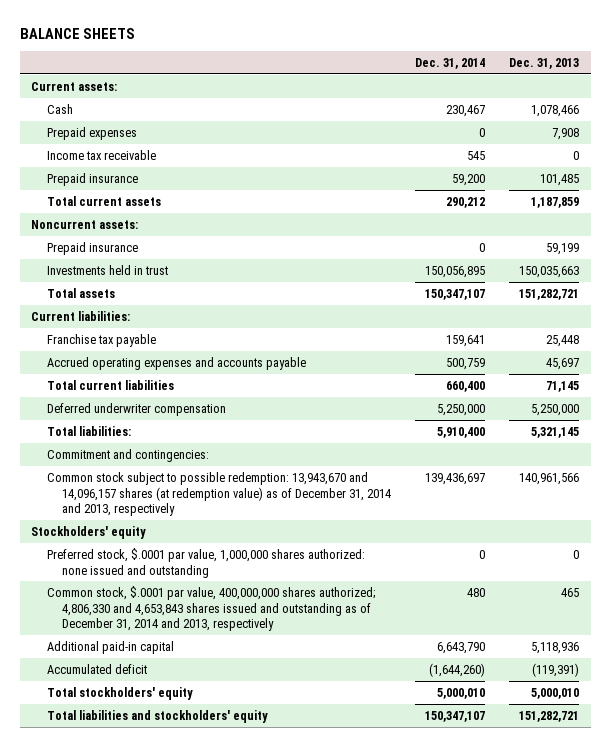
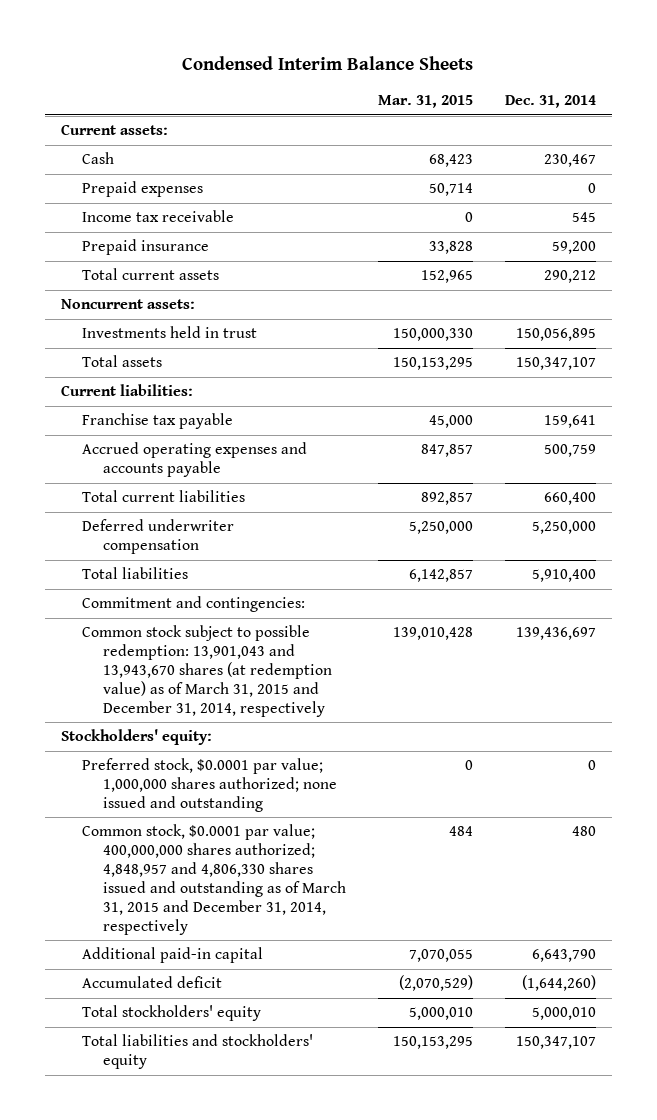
[19,27,135,39] BALANCE SHEETS -> [182,55,474,70] Condensed Interim Balance Sheets
[509,58,580,70] Dec. 31, 2013 -> none
none -> [377,95,473,109] Mar. 31, 2015
[46,241,138,255] Prepaid insurance -> none
[46,425,131,436] Total liabilities: -> [81,567,188,580] Total liabilities
[46,471,392,517] Common stock subject to possible redemption: 13,943,670 and 14,096,157 shares (at redemption value) as of December 31, 2014 and 2013, respectively -> [81,625,333,717] Common stock subject to possible redemption: 13,901,043 and 13,943,670 shares (at redemption value) as of March 31, 2015 and December 31, 2014, respectively
[31,525,147,539] Stockholders' equity -> [60,729,212,746] Stockholders' equity:
[46,547,365,578] Preferred stock, $.0001 par value, 1,000,000 shares authorized: none issued and outstanding -> [81,758,338,813] Preferred stock, $0.0001 par value; 1,000,000 shares authorized; none issued and outstanding
[46,585,375,632] Common stock, $.0001 par value, 400,000,000 shares authorized; 4,806,330 and 4,653,843 shares issued and outstanding as of December 31, 2014 and 2013, respectively -> [81,824,347,935] Common stock, $0.0001 par value; 400,000,000 shares authorized; 4,848,957 and 4,806,330 shares issued and outstanding as of March 31, 2015 and December 31, 2014, respectively

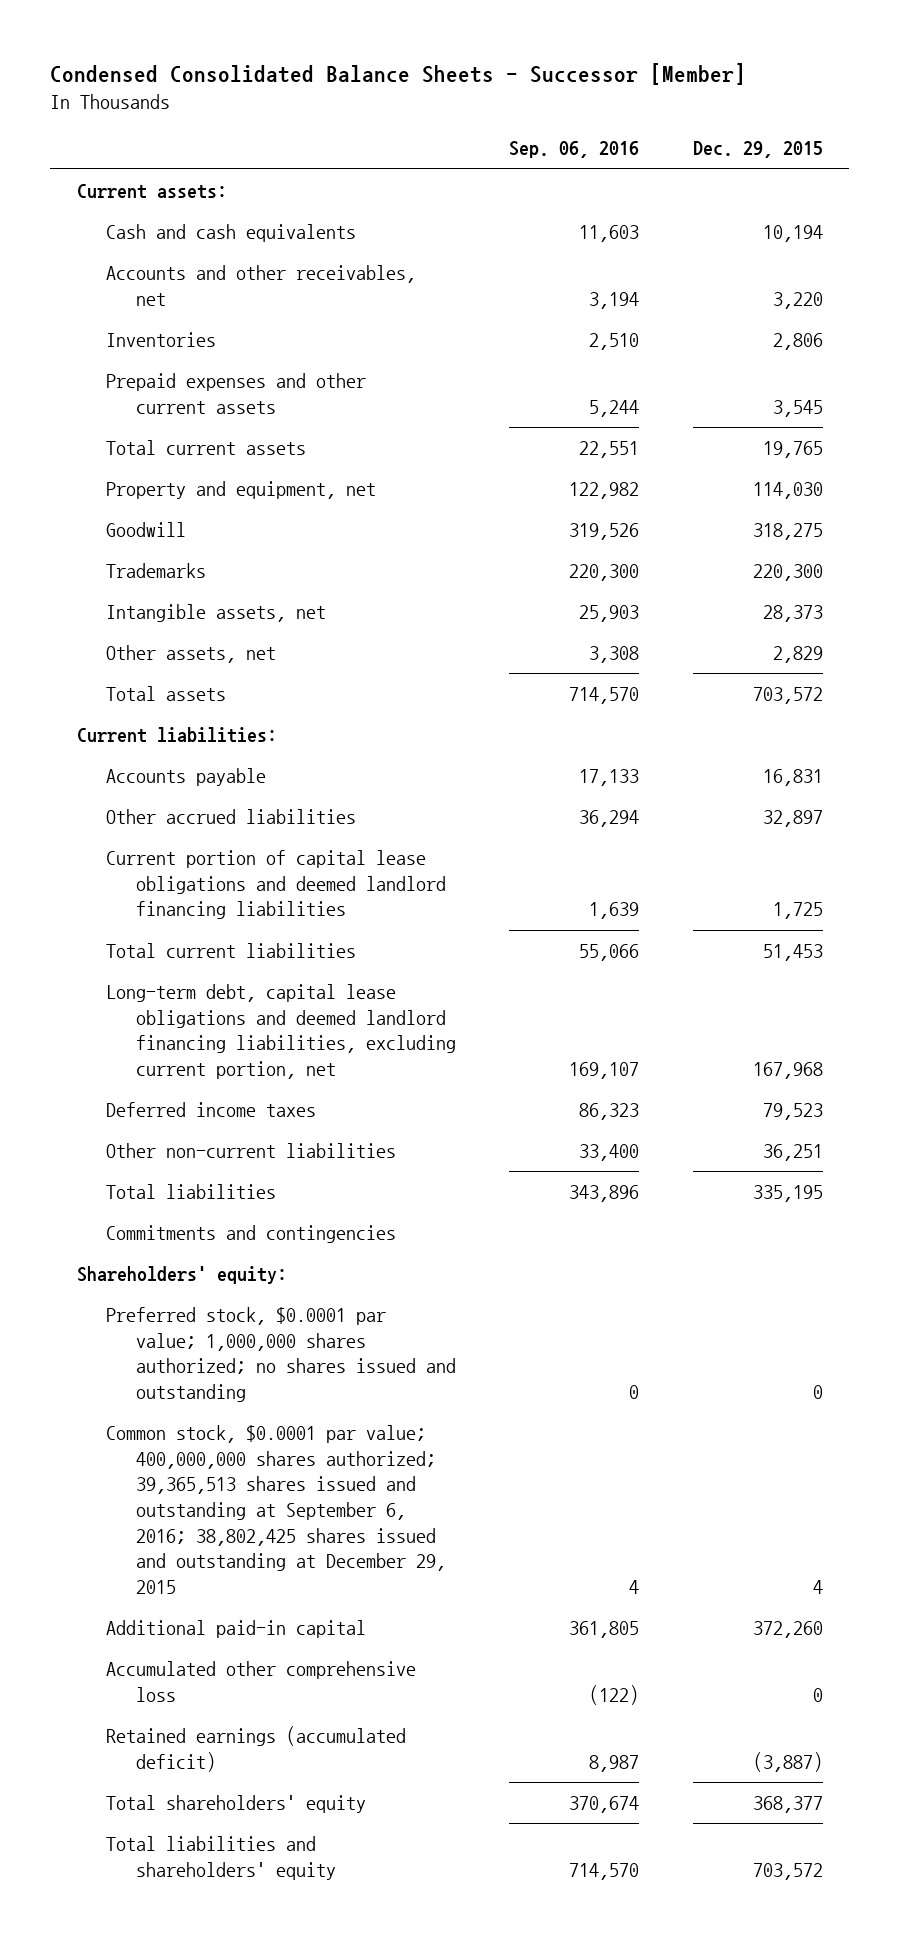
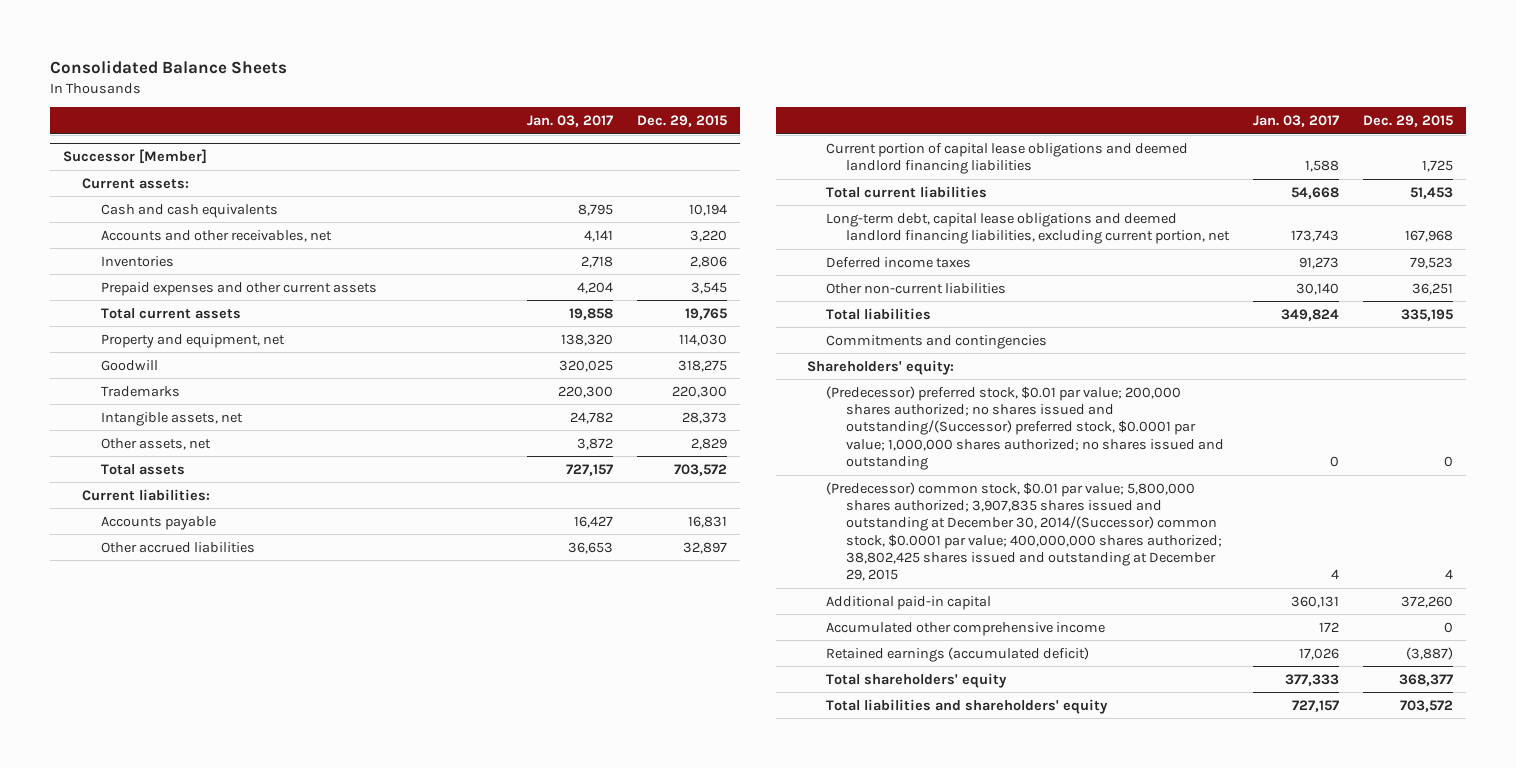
[49,62,746,85] Condensed Consolidated Balance Sheets - Successor [Member] -> [50,59,288,74] Consolidated Balance Sheets
[509,141,640,159] Sep. 06, 2016 -> none
none -> [527,115,614,128] Jan. 03, 2017
none -> [62,149,207,165] Successor [Member]
[106,1307,457,1402] Preferred stock, $0.0001 par value; 1,000,000 shares authorized; no shares issued and outstanding -> [826,385,1224,470] (Predecessor) preferred stock, $0.01 par value; 200,000 shares authorized; no shares issued and outstanding/(Successor) preferred stock, $0.0001 par value; 1,000,000 shares authorized; no shares issued and outstanding
[106,1425,447,1594] Common stock, $0.0001 par value; 400,000,000 shares authorized; 39,365,513 shares issued and outstanding at September 6, 2016; 38,802,425 shares issued and outstanding at December 29, 2015 -> [826,481,1222,582] (Predecessor) common stock, $0.01 par value; 5,800,000 shares authorized; 3,907,835 shares issued and outstanding at December 30, 2014/(Successor) common stock, $0.0001 par value; 400,000,000 shares authorized; 38,802,425 shares issued and outstanding at December 29, 2015
[106,1661,417,1702] Accumulated other comprehensive loss -> [826,621,1106,636] Accumulated other comprehensive income

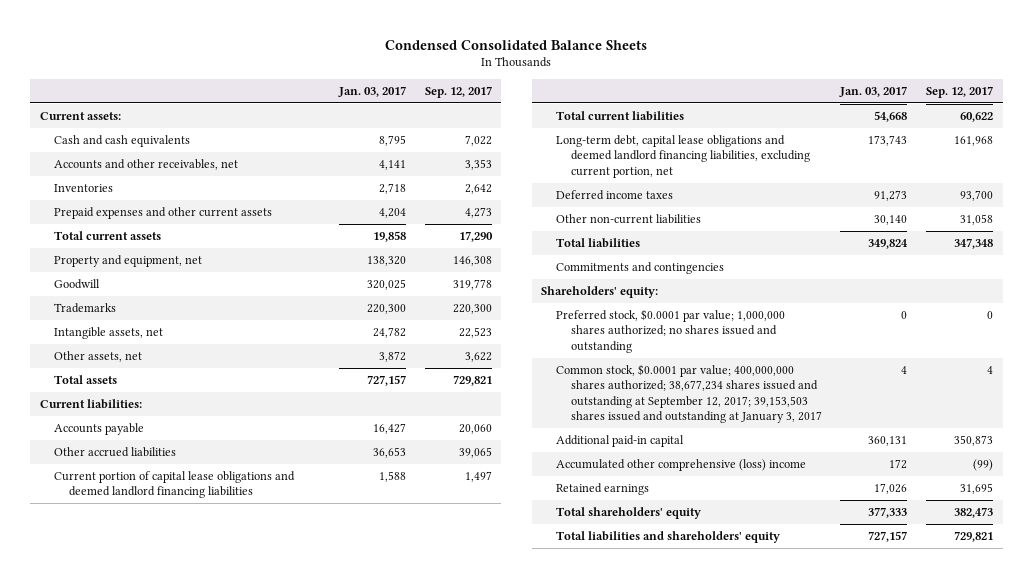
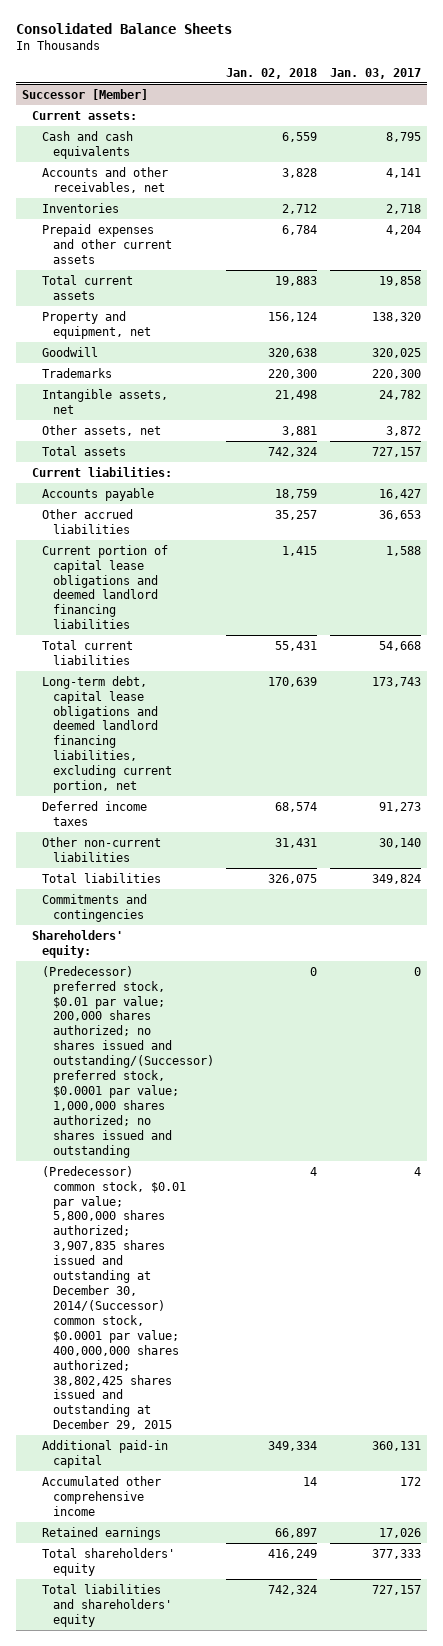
[385,39,648,50] Condensed Consolidated Balance Sheets -> [15,23,232,35] Consolidated Balance Sheets
[424,85,492,98] Sep. 12, 2017 -> none
none -> [226,67,318,79] Jan. 02, 2018
none -> [22,88,149,100] Successor [Member]
[556,308,786,353] Preferred stock, $0.0001 par value; 1,000,000 shares authorized; no shares issued and outstanding -> [42,965,214,1158] (Predecessor) preferred stock, $0.01 par value; 200,000 shares authorized; no shares issued and outstanding/(Successor) preferred stock, $0.0001 par value; 1,000,000 shares authorized; no shares issued and outstanding
[556,363,822,424] Common stock, $0.0001 par value; 400,000,000 shares authorized; 38,677,234 shares issued and outstanding at September 12, 2017; 39,153,503 shares issued and outstanding at January 3, 2017 -> [42,1165,186,1431] (Predecessor) common stock, $0.01 par value; 5,800,000 shares authorized; 3,907,835 shares issued and outstanding at December 30, 2014/(Successor) common stock, $0.0001 par value; 400,000,000 shares authorized; 38,802,425 shares issued and outstanding at December 29, 2015
[556,458,807,471] Accumulated other comprehensive (loss) income -> [42,1475,162,1516] Accumulated other comprehensive income

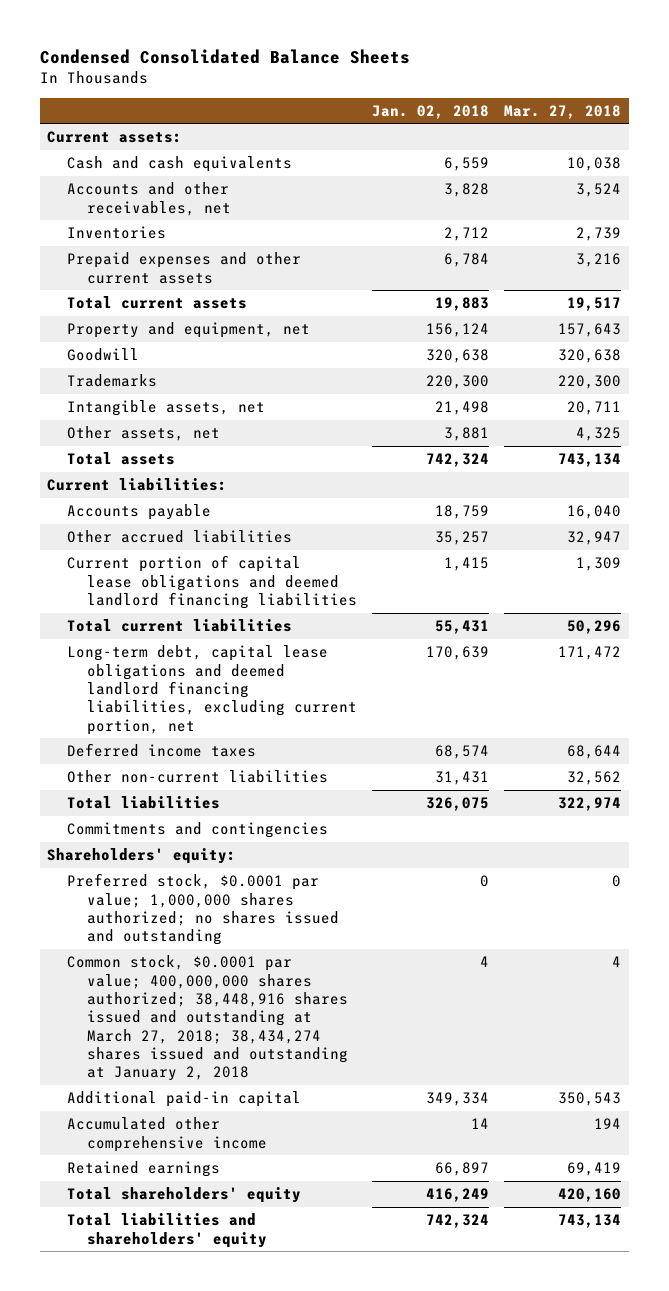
[15,23,232,35] Consolidated Balance Sheets -> [40,48,411,64] Condensed Consolidated Balance Sheets
[329,67,421,79] Jan. 03, 2017 -> none
none -> [504,104,622,119] Mar. 27, 2018
[22,88,149,100] Successor [Member] -> none
[42,965,214,1158] (Predecessor) preferred stock, $0.01 par value; 200,000 shares authorized; no shares issued and outstanding/(Successor) preferred stock, $0.0001 par value; 1,000,000 shares authorized; no shares issued and outstanding -> [67,873,340,946] Preferred stock, $0.0001 par value; 1,000,000 shares authorized; no shares issued and outstanding
[42,1165,186,1431] (Predecessor) common stock, $0.01 par value; 5,800,000 shares authorized; 3,907,835 shares issued and outstanding at December 30, 2014/(Successor) common stock, $0.0001 par value; 400,000,000 shares authorized; 38,802,425 shares issued and outstanding at December 29, 2015 -> [67,955,349,1082] Common stock, $0.0001 par value; 400,000,000 shares authorized; 38,448,916 shares issued and outstanding at March 27, 2018; 38,434,274 shares issued and outstanding at January 2, 2018

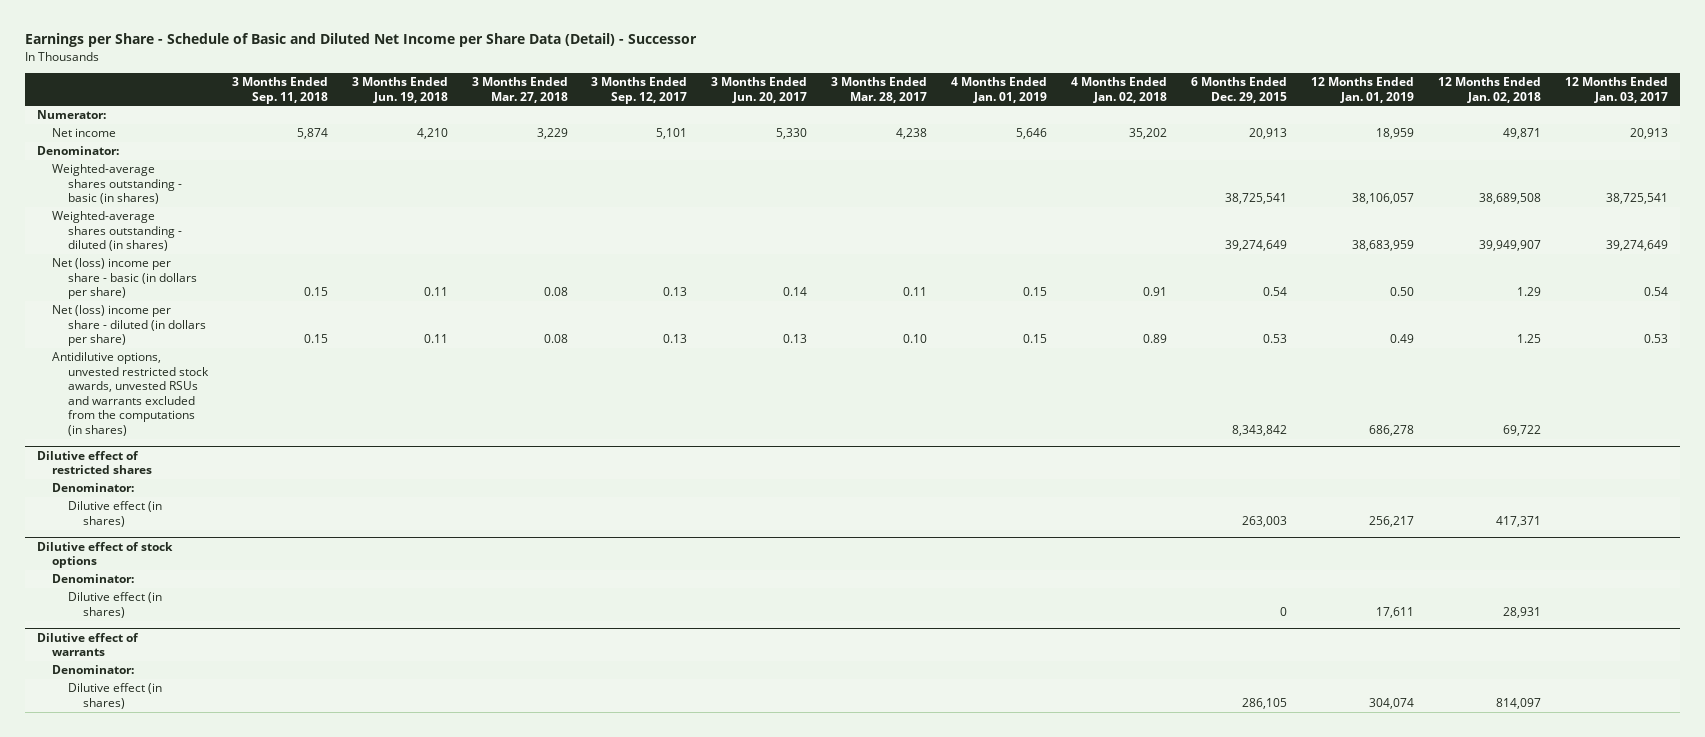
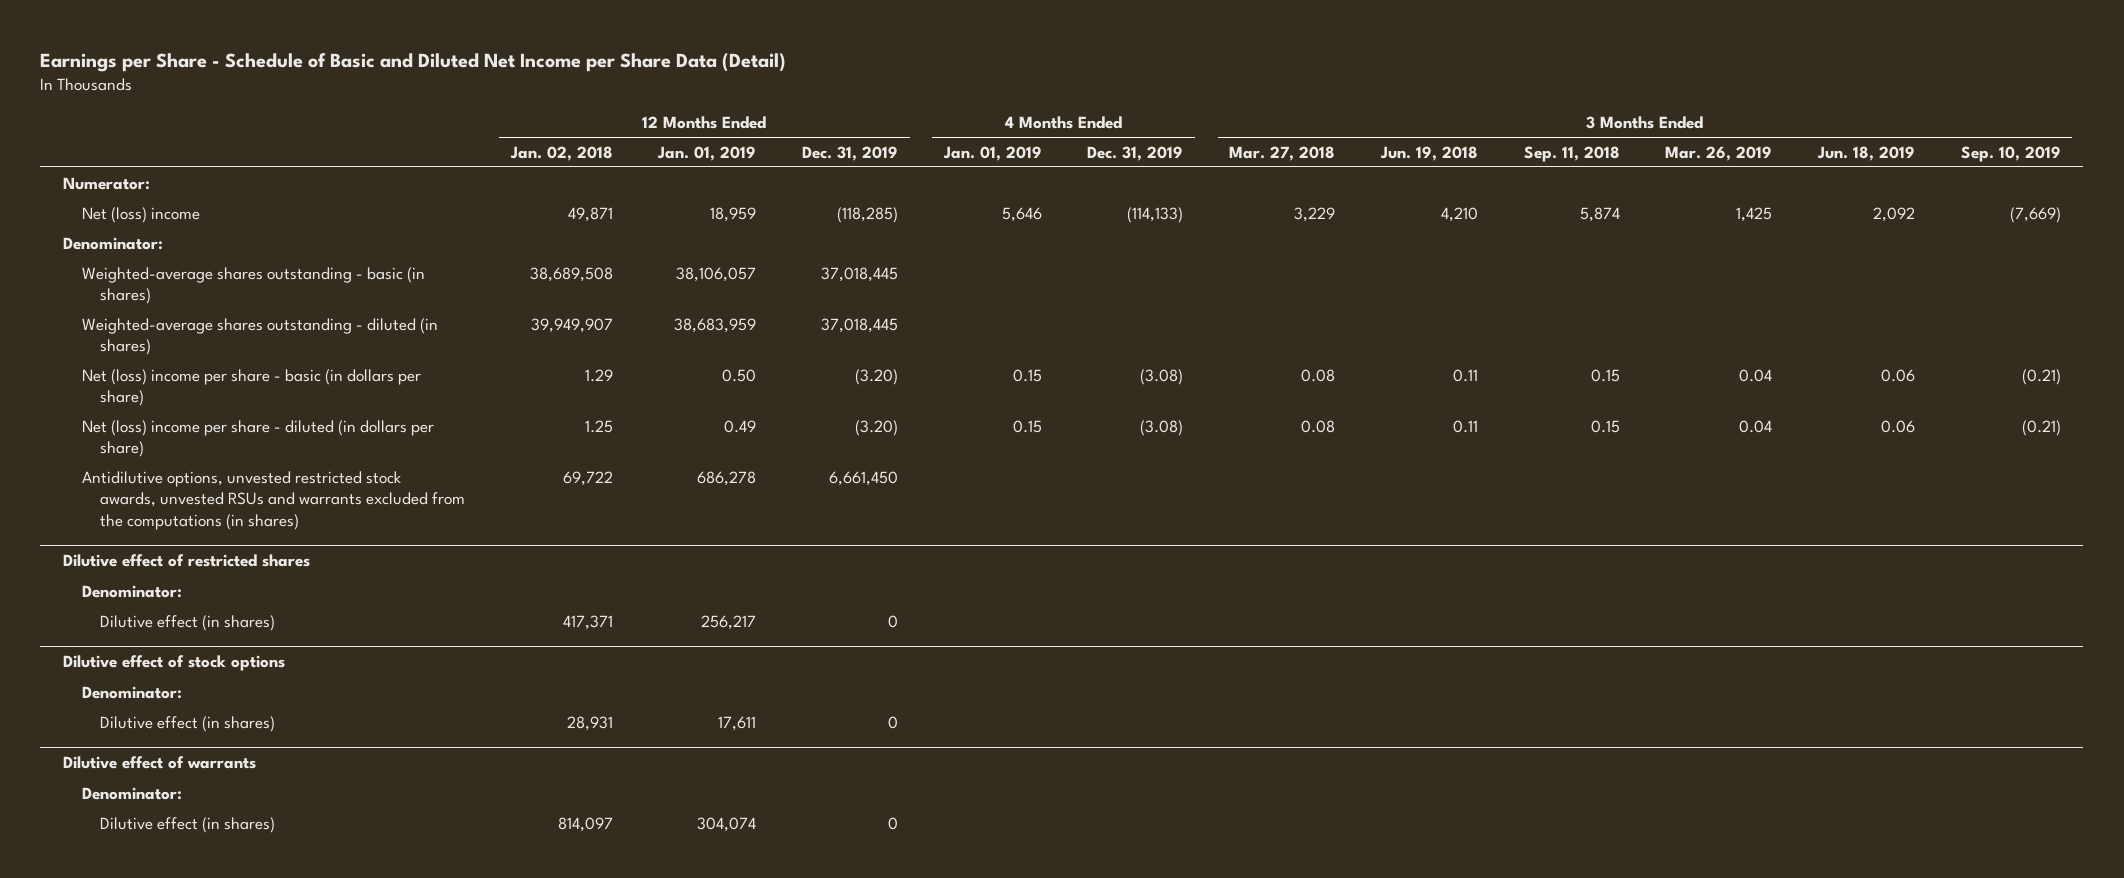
[25,33,698,48] Earnings per Share - Schedule of Basic and Diluted Net Income per Share Data (Detail) - Successor -> [40,52,787,72] Earnings per Share - Schedule of Basic and Diluted Net Income per Share Data (Detail)
[591,77,688,104] 3 Months Ended Sep. 12, 2017 -> none
[711,77,808,103] 3 Months Ended Jun. 20, 2017 -> none
[831,77,928,103] 3 Months Ended Mar. 28, 2017 -> none
[1071,77,1168,103] 4 Months Ended Jan. 02, 2018 -> none
[1190,77,1287,103] 6 Months Ended Dec. 29, 2015 -> none
[1564,77,1668,103] 12 Months Ended Jan. 03, 2017 -> none
none -> [802,145,899,161] Dec. 31, 2019
none -> [1087,145,1184,161] Dec. 31, 2019
none -> [1665,145,1773,161] Mar. 26, 2019
none -> [1816,145,1915,161] Jun. 18, 2019
none -> [1960,145,2061,162] Sep. 10, 2019
[52,128,117,138] Net income -> [81,206,200,223] Net (loss) income

